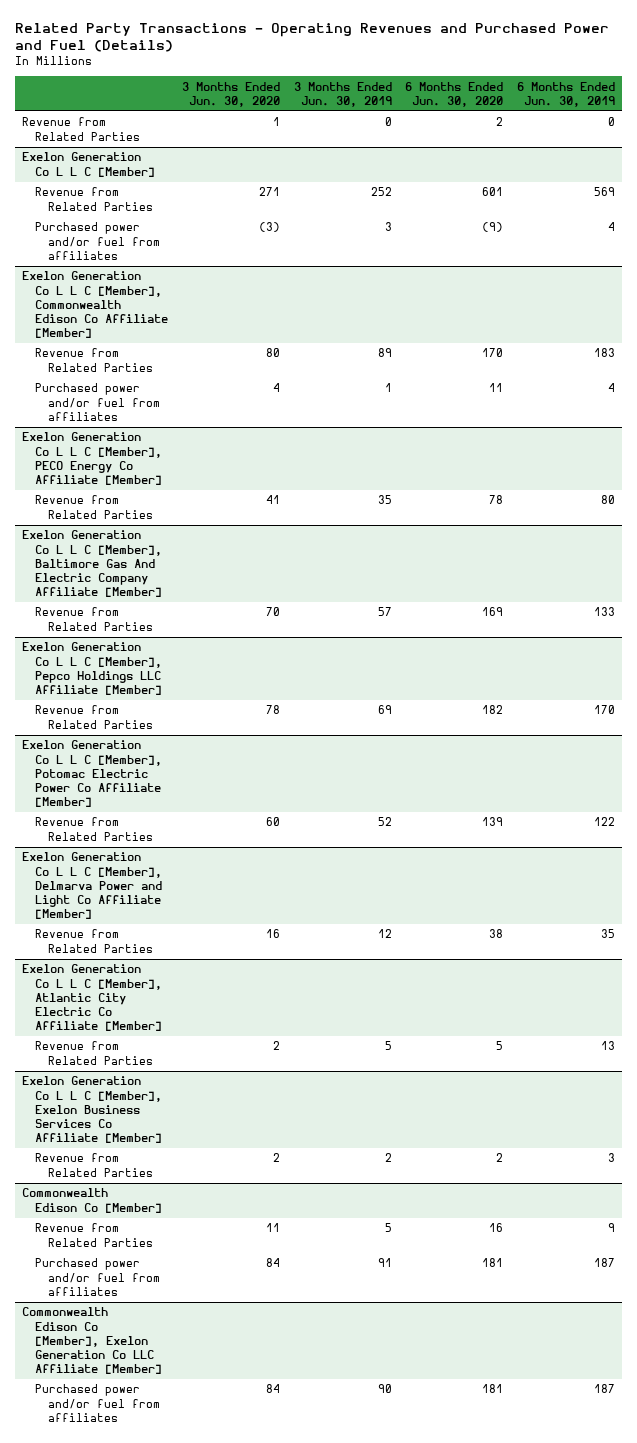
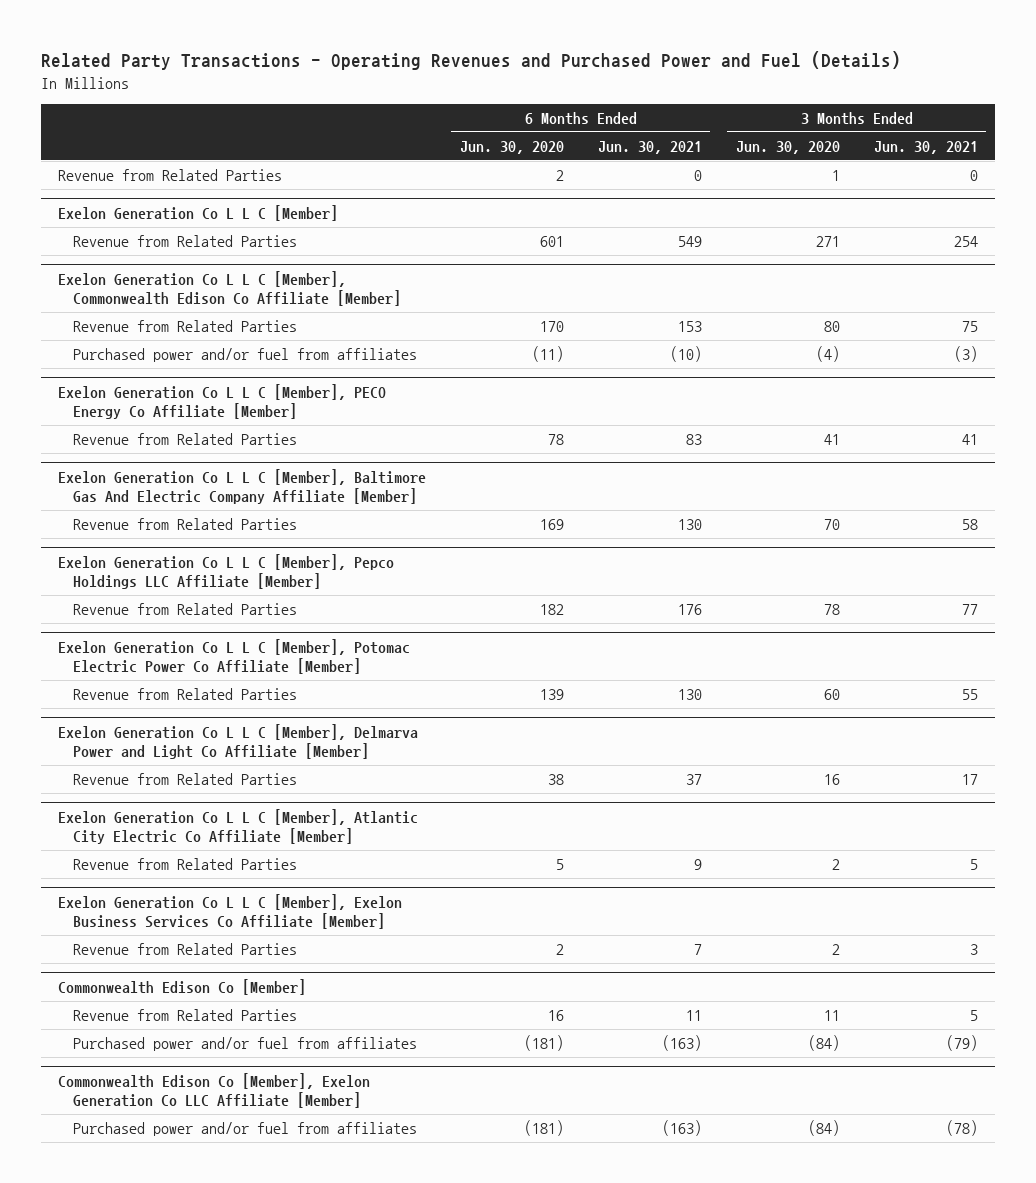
[293,81,392,107] 3 Months Ended Jun. 30, 2019 -> none
[517,81,616,107] 6 Months Ended Jun. 30, 2019 -> none
none -> [597,141,702,155] Jun. 30, 2021
none -> [873,141,978,155] Jun. 30, 2021
[35,222,160,260] Purchased power and/or fuel from affiliates -> none
[272,383,280,393] 4 -> [815,346,840,363] (4)
[489,383,504,393] 11 -> [531,346,564,363] (11)
[265,1258,280,1268] 84 -> [807,1035,840,1052] (84)
[482,1258,504,1268] 181 -> [523,1035,564,1052] (181)
[265,1384,280,1394] 84 -> [807,1120,840,1137] (84)
[482,1384,504,1394] 181 -> [523,1120,564,1137] (181)

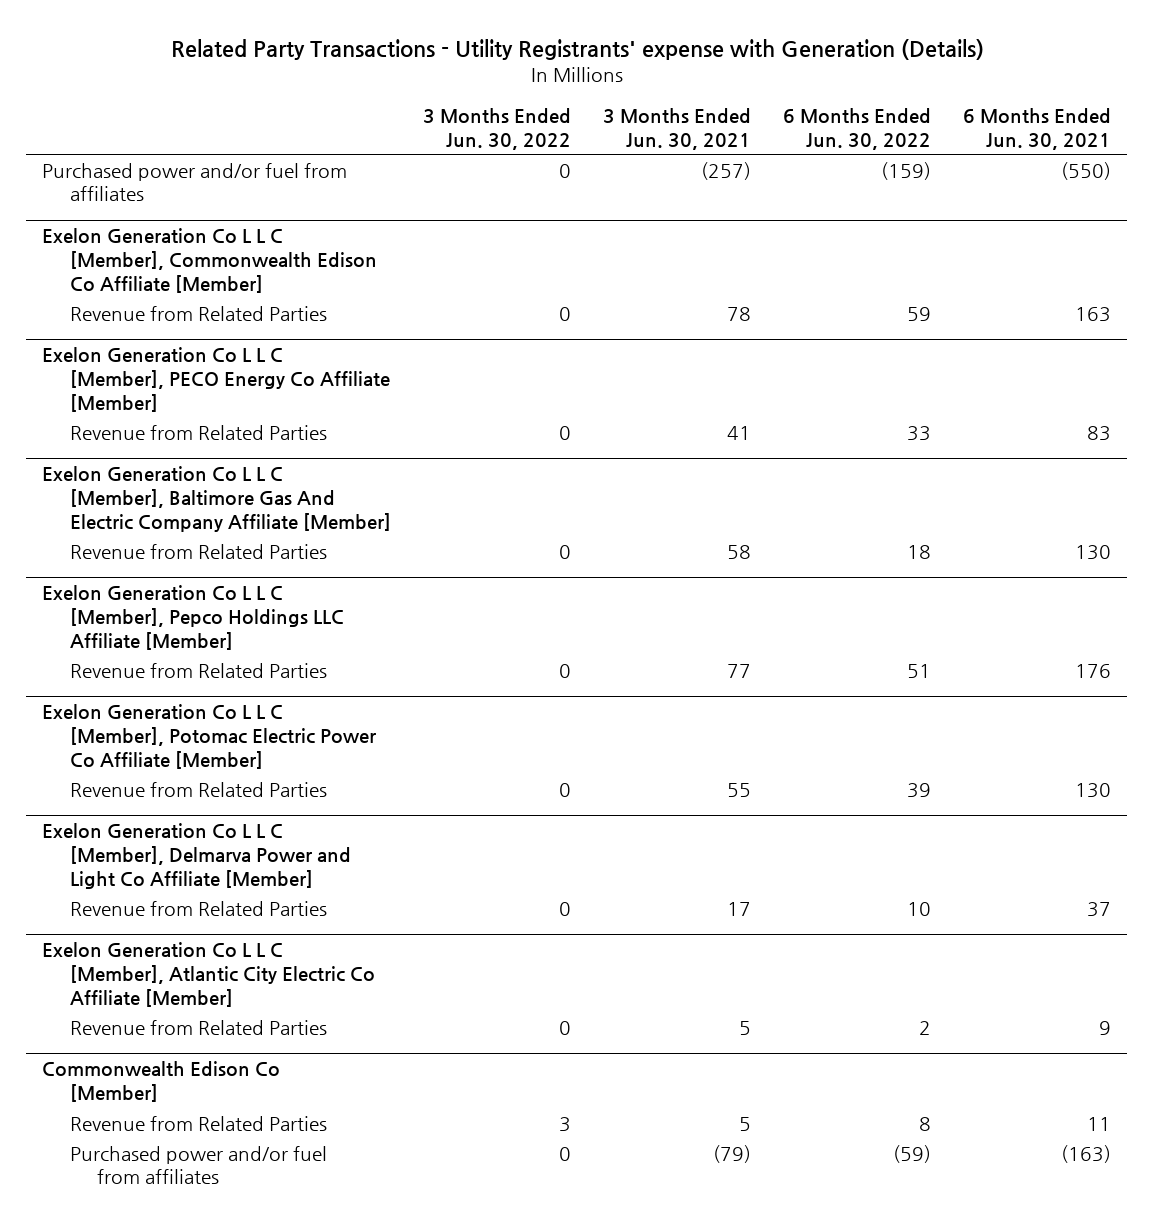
[40,50,901,70] Related Party Transactions - Operating Revenues and Purchased Power and Fuel (Details) -> [170,38,984,60] Related Party Transactions - Utility Registrants' expense with Generation (Details)
[459,141,564,155] Jun. 30, 2020 -> none
[735,141,840,155] Jun. 30, 2020 -> none
none -> [422,107,571,150] 3 Months Ended Jun. 30, 2022
none -> [782,107,931,150] 6 Months Ended Jun. 30, 2022
[57,169,282,182] Revenue from Related Parties -> none
[57,204,338,221] Exelon Generation Co L L C [Member] -> none
[72,235,297,248] Revenue from Related Parties -> none
none -> [42,162,348,202] Purchased power and/or fuel from affiliates
[72,348,417,363] Purchased power and/or fuel from affiliates -> none
[677,321,702,333] 153 -> [1074,306,1111,322] 163
[961,321,978,333] 75 -> [726,306,751,321] 78
[57,893,402,930] Exelon Generation Co L L C [Member], Exelon Business Services Co Affiliate [Member] -> none
[72,943,297,956] Revenue from Related Parties -> none
[57,1072,370,1109] Commonwealth Edison Co [Member], Exelon Generation Co LLC Affiliate [Member] -> none
[72,1122,417,1137] Purchased power and/or fuel from affiliates -> none

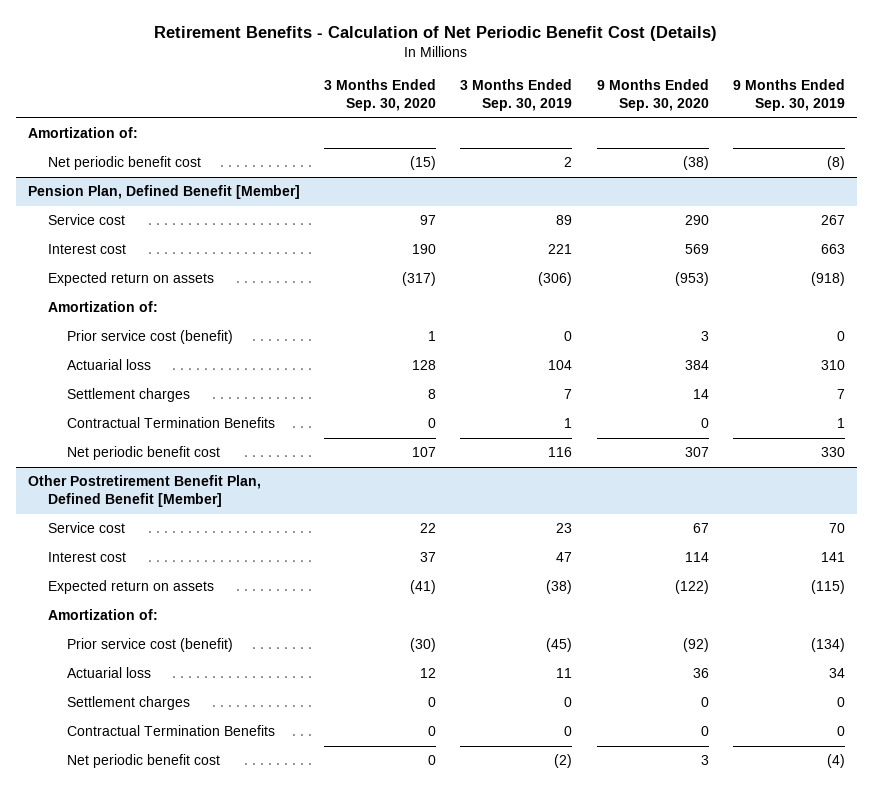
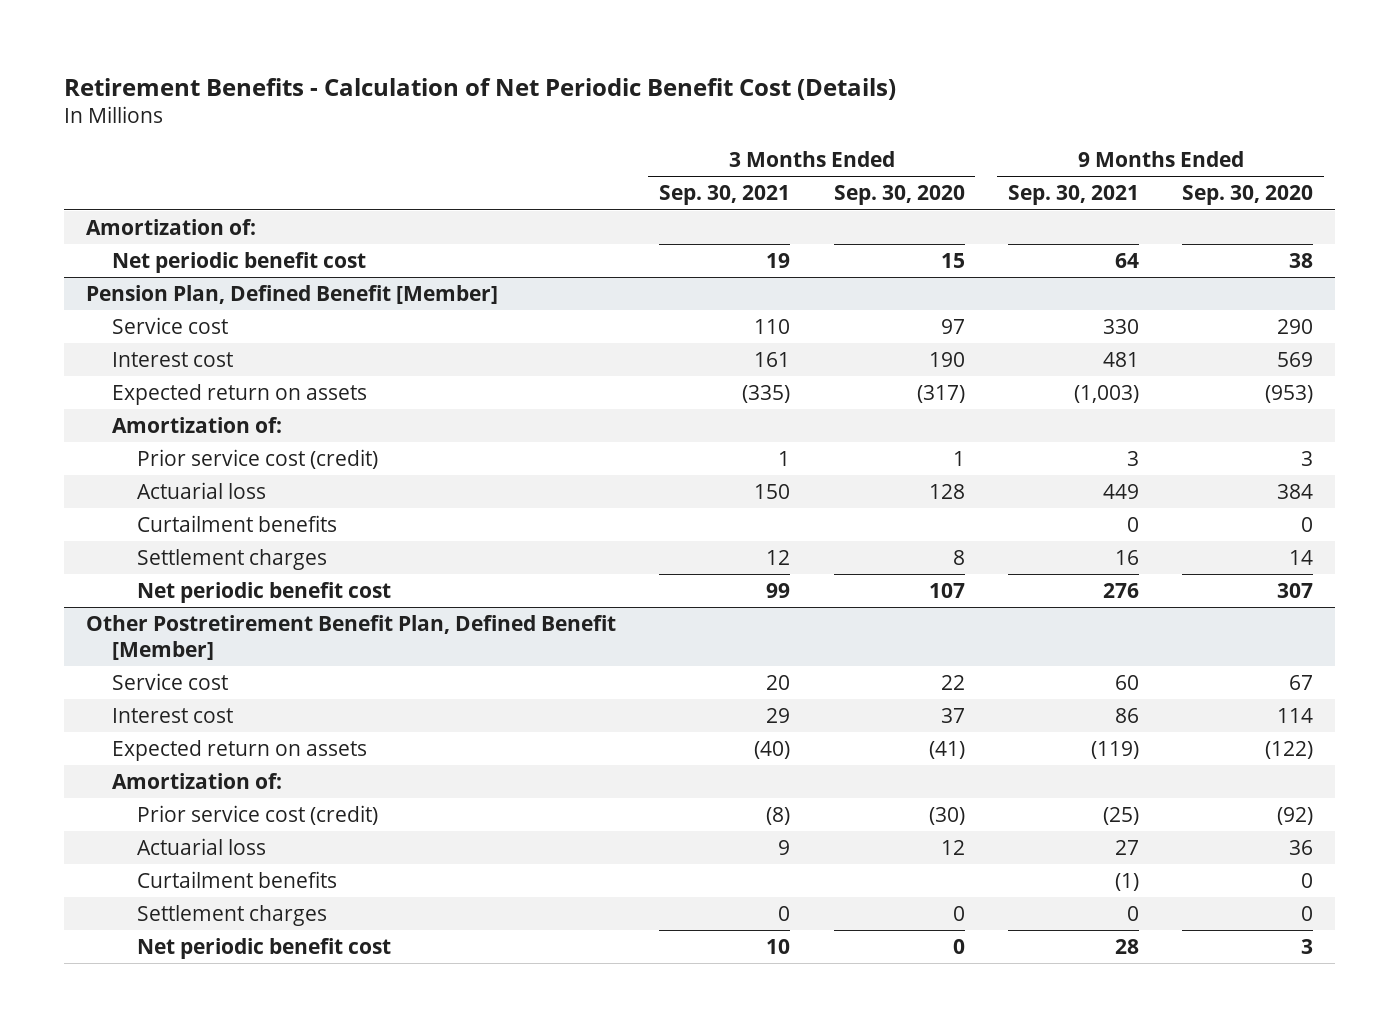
[460,79,573,112] 3 Months Ended Sep. 30, 2019 -> none
[732,79,845,112] 9 Months Ended Sep. 30, 2019 -> none
none -> [659,185,791,206] Sep. 30, 2021
none -> [1008,185,1140,206] Sep. 30, 2021
[410,156,437,171] (15) -> [940,252,965,268] 15
[682,156,709,171] (38) -> [1289,252,1314,268] 38
[67,330,234,345] Prior service cost (benefit) -> [137,448,379,469] Prior service cost (credit)
none -> [137,514,338,532] Curtailment benefits
[67,417,276,429] Contractual Termination Benefits -> none
[67,638,234,653] Prior service cost (benefit) -> [137,804,379,825] Prior service cost (credit)
none -> [137,870,338,888] Curtailment benefits
[67,725,276,737] Contractual Termination Benefits -> none

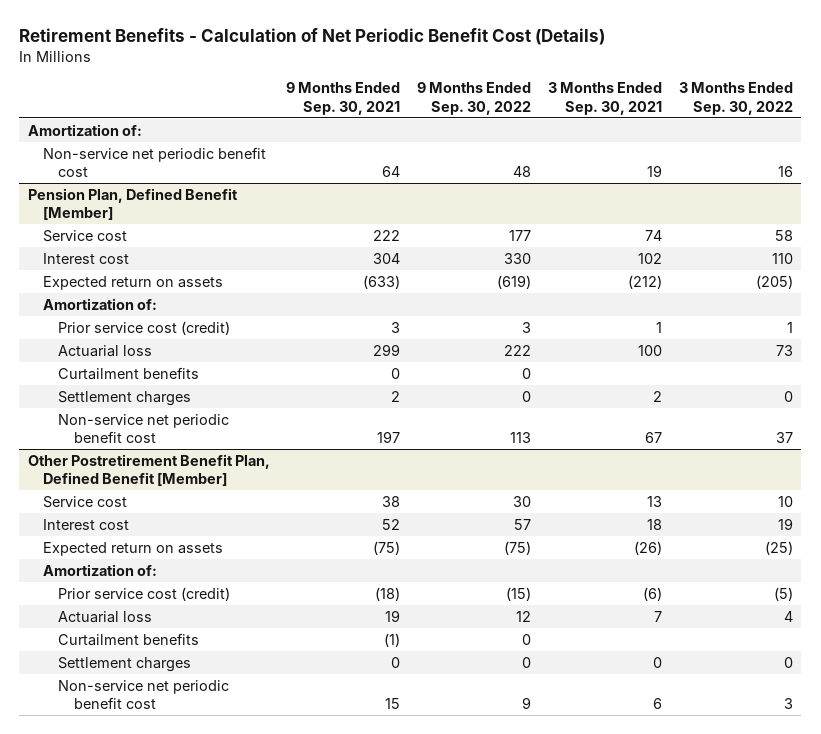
[833,185,965,206] Sep. 30, 2020 -> none
[1182,185,1314,206] Sep. 30, 2020 -> none
none -> [417,82,532,115] 9 Months Ended Sep. 30, 2022
none -> [678,82,793,115] 3 Months Ended Sep. 30, 2022
[111,251,366,273] Net periodic benefit cost -> [43,146,267,178] Non-service net periodic benefit cost
[754,318,791,334] 110 -> [645,229,663,241] 74
[1103,318,1140,334] 330 -> [373,229,401,241] 222
[754,351,791,367] 161 -> [638,252,663,264] 102
[1103,351,1140,367] 481 -> [373,252,401,264] 304
[742,384,791,403] (335) -> [628,274,663,289] (212)
[1074,384,1140,403] (1,003) -> [363,274,401,289] (633)
[754,483,791,499] 150 -> [638,344,663,356] 100
[1103,483,1140,499] 449 -> [373,343,401,356] 299
[766,549,791,565] 12 -> [653,390,663,402] 2
[1115,549,1140,565] 16 -> [391,390,401,402] 2
[137,581,392,603] Net periodic benefit cost -> [58,413,230,444] Non-service net periodic benefit cost
[766,582,791,598] 99 -> [645,432,663,444] 67
[1103,582,1140,598] 276 -> [377,431,401,444] 197
[766,674,791,690] 20 -> [647,495,663,507] 13
[1115,674,1140,690] 60 -> [382,495,401,507] 38
[766,707,791,723] 29 -> [647,518,663,530] 18
[1115,707,1140,723] 86 -> [382,518,401,530] 52
[754,740,791,759] (40) -> [634,540,663,555] (26)
[1091,740,1140,759] (119) -> [373,540,401,555] (75)
[766,806,791,825] (8) -> [643,586,663,601] (6)
[1103,806,1140,825] (25) -> [375,586,401,601] (18)
[778,839,791,855] 9 -> [654,610,663,622] 7
[1115,839,1140,855] 27 -> [385,609,401,622] 19
[137,937,392,959] Net periodic benefit cost -> [58,679,230,710] Non-service net periodic benefit cost
[766,938,791,954] 10 -> [653,698,663,710] 6
[1115,938,1140,954] 28 -> [385,698,401,710] 15

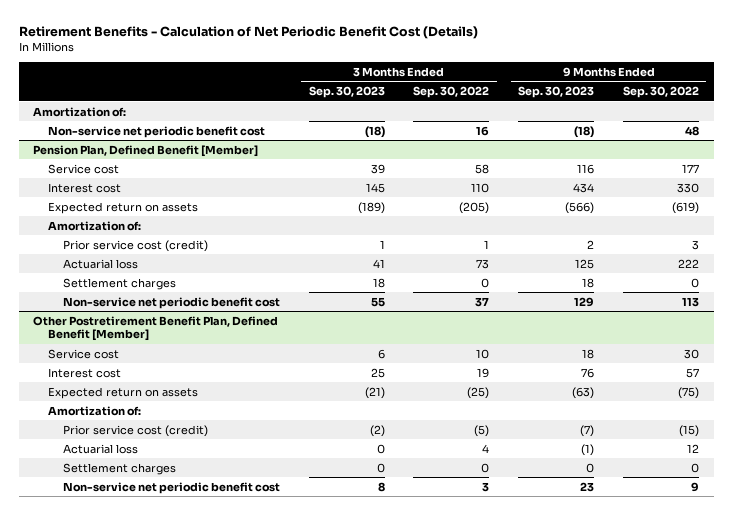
[286,82,401,115] 9 Months Ended Sep. 30, 2021 -> none
[548,82,663,115] 3 Months Ended Sep. 30, 2021 -> none
none -> [308,85,385,98] Sep. 30, 2023
none -> [518,85,595,98] Sep. 30, 2023
[58,366,200,380] Curtailment benefits -> none
[58,632,200,646] Curtailment benefits -> none

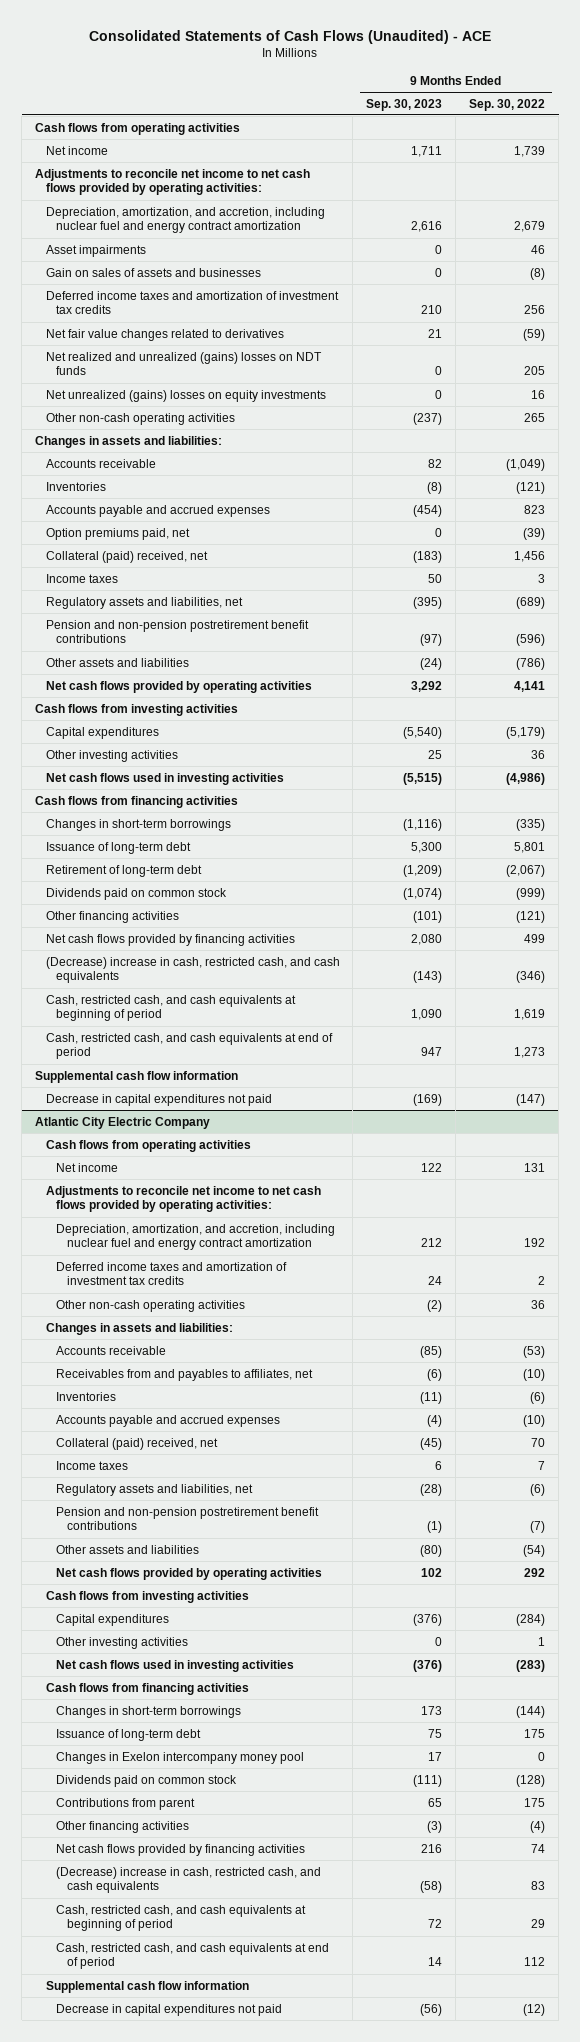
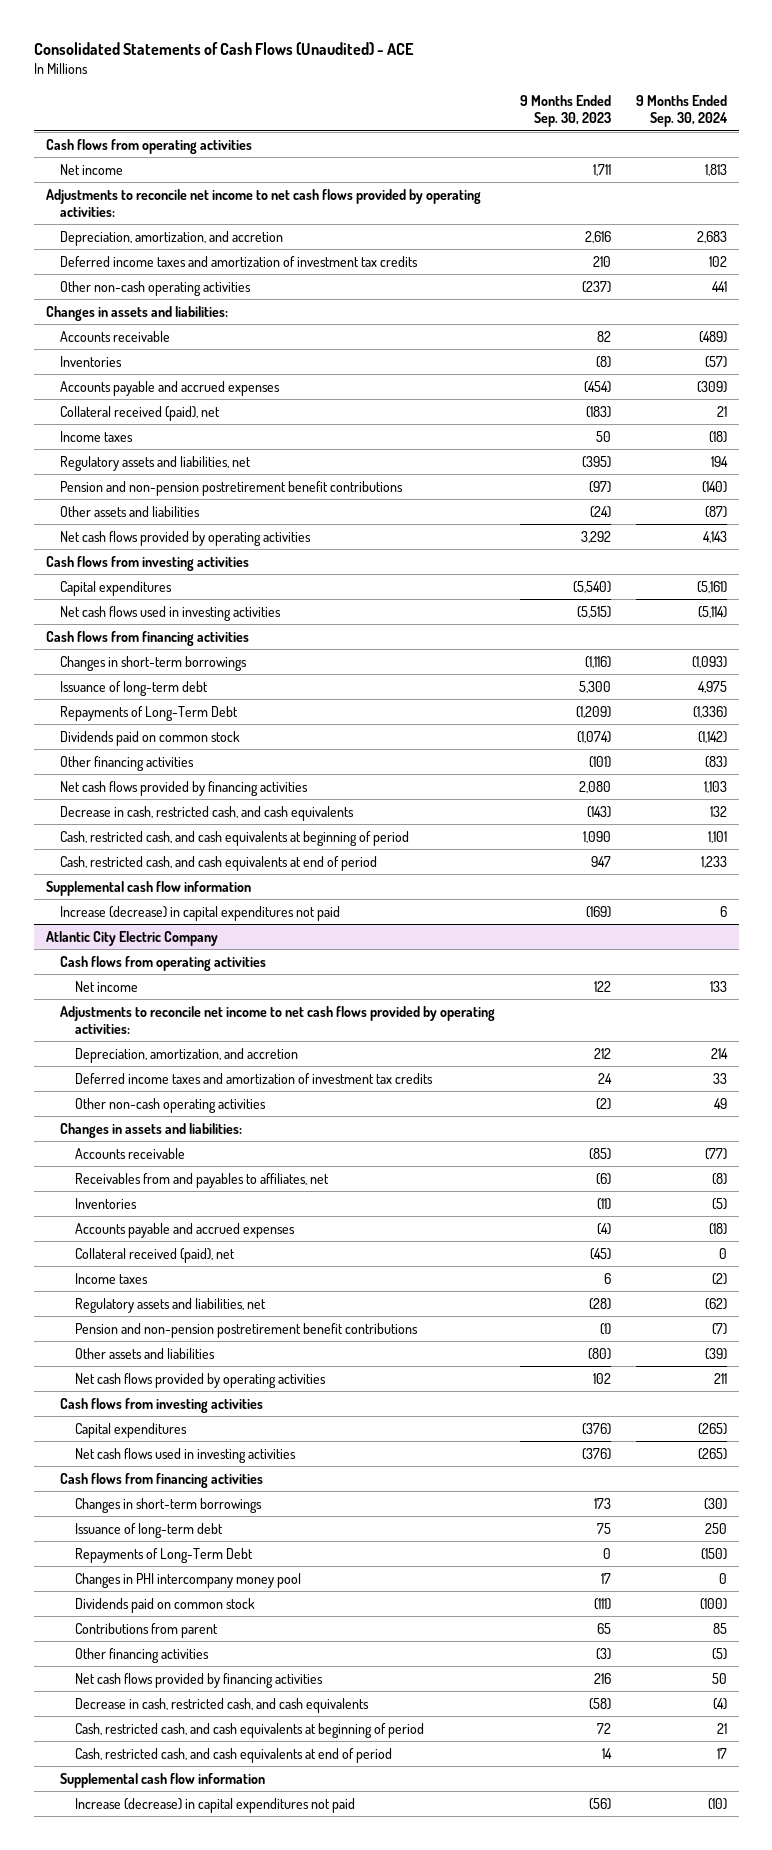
[469,98,546,111] Sep. 30, 2022 -> none
none -> [635,95,728,128] 9 Months Ended Sep. 30, 2024
[45,244,146,257] Asset impairments -> none
[45,267,261,277] Gain on sales of assets and businesses -> none
[45,206,325,234] Depreciation, amortization, and accretion, including nuclear fuel and energy contract amortization -> [60,230,284,246] Depreciation, amortization, and accretion
[45,328,284,341] Net fair value changes related to derivatives -> none
[45,351,322,376] Net realized and unrealized (gains) losses on NDT funds -> none
[45,389,326,402] Net unrealized (gains) losses on equity investments -> none
[45,527,190,540] Option premiums paid, net -> none
[45,550,208,563] Collateral (paid) received, net -> [60,405,221,421] Collateral received (paid), net
[45,749,178,762] Other investing activities -> none
[45,864,202,877] Retirement of long-term debt -> [60,705,239,721] Repayments of Long-Term Debt
[45,956,340,984] (Decrease) increase in cash, restricted cash, and cash equivalents -> [60,805,355,821] Decrease in cash, restricted cash, and cash equivalents
[45,1093,272,1106] Decrease in capital expenditures not paid -> [60,905,341,921] Increase (decrease) in capital expenditures not paid
[56,1223,336,1251] Depreciation, amortization, and accretion, including nuclear fuel and energy contract amortization -> [75,1047,299,1063] Depreciation, amortization, and accretion
[56,1437,219,1450] Collateral (paid) received, net -> [75,1247,236,1263] Collateral received (paid), net
[56,1636,189,1649] Other investing activities -> none
none -> [75,1547,254,1563] Repayments of Long-Term Debt
[56,1751,305,1764] Changes in Exelon intercompany money pool -> [75,1572,302,1588] Changes in PHI intercompany money pool
[56,1866,322,1894] (Decrease) increase in cash, restricted cash, and cash equivalents -> [75,1697,370,1713] Decrease in cash, restricted cash, and cash equivalents
[56,2003,283,2016] Decrease in capital expenditures not paid -> [75,1797,356,1813] Increase (decrease) in capital expenditures not paid

